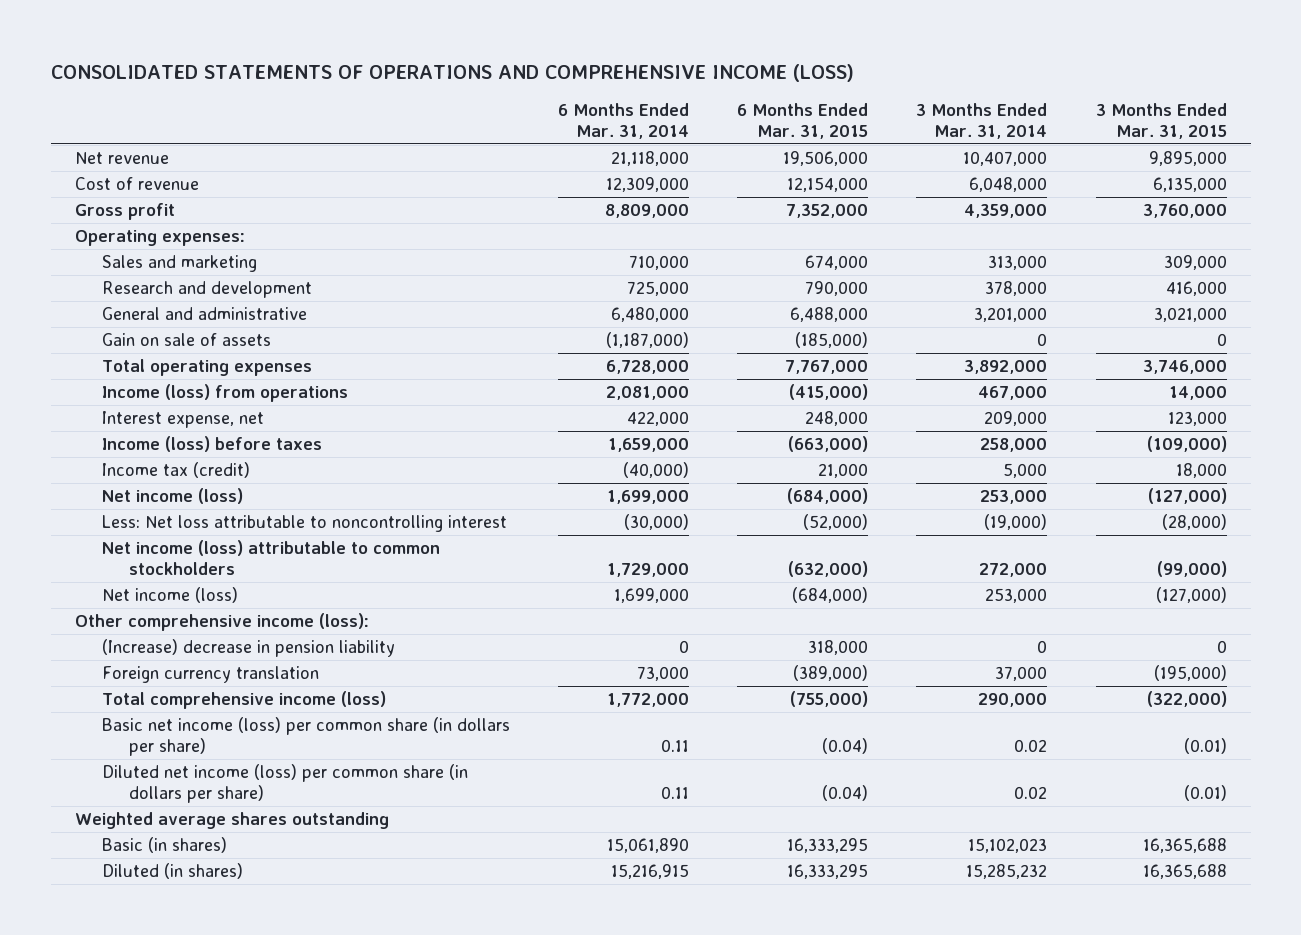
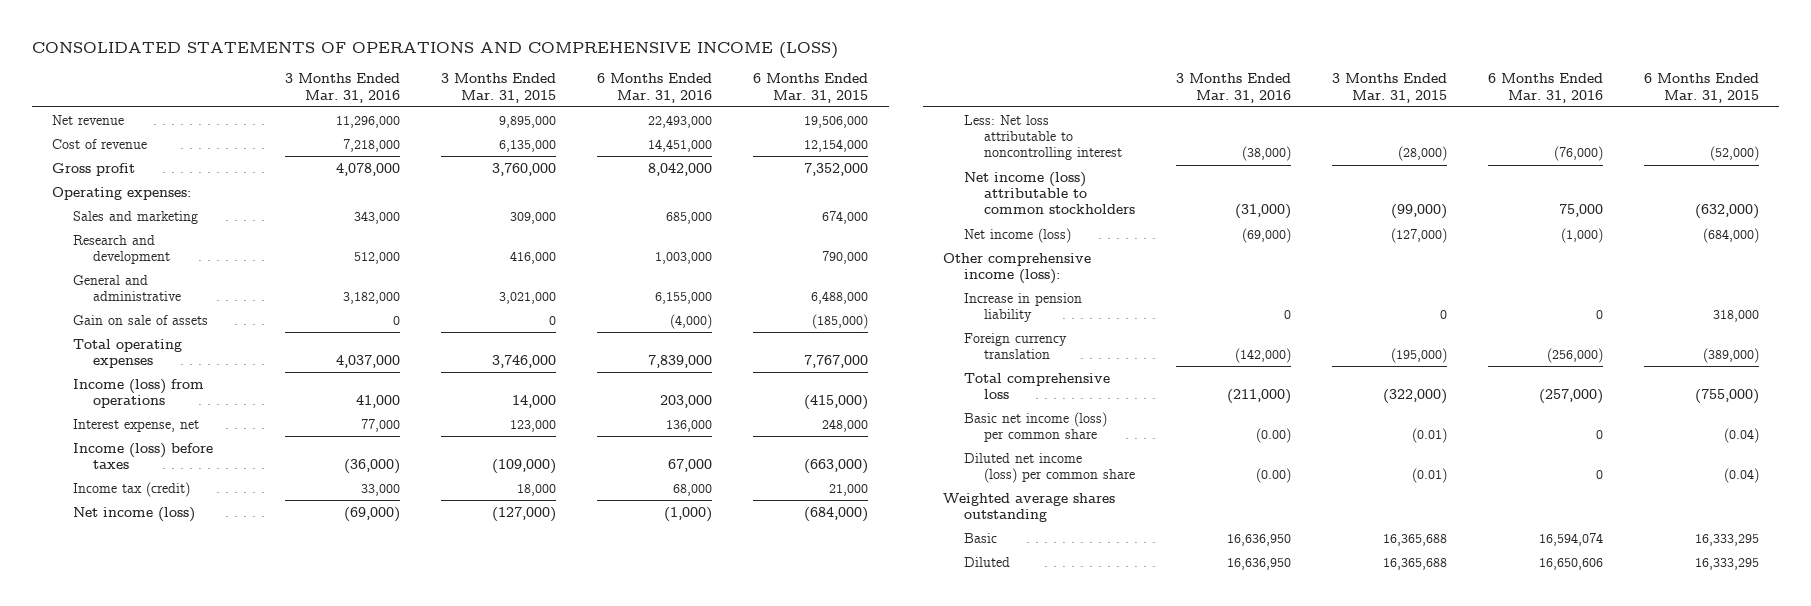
[558,102,690,139] 6 Months Ended Mar. 31, 2014 -> none
[916,102,1048,139] 3 Months Ended Mar. 31, 2014 -> none
none -> [285,73,401,103] 3 Months Ended Mar. 31, 2016
none -> [597,73,713,103] 6 Months Ended Mar. 31, 2016
[101,639,395,658] (Increase) decrease in pension liability -> [963,292,1082,322] Increase in pension liability
[101,691,386,710] Total comprehensive income (loss) -> [963,372,1110,399] Total comprehensive loss
[101,717,510,757] Basic net income (loss) per common share (in dollars per share) -> [963,411,1107,442] Basic net income (loss) per common share
[101,764,468,804] Diluted net income (loss) per common share (in dollars per share) -> [963,452,1136,483] Diluted net income (loss) per common share
[101,837,227,854] Basic (in shares) -> [963,532,997,543] Basic
[101,863,243,880] Diluted (in shares) -> [963,556,1010,567] Diluted

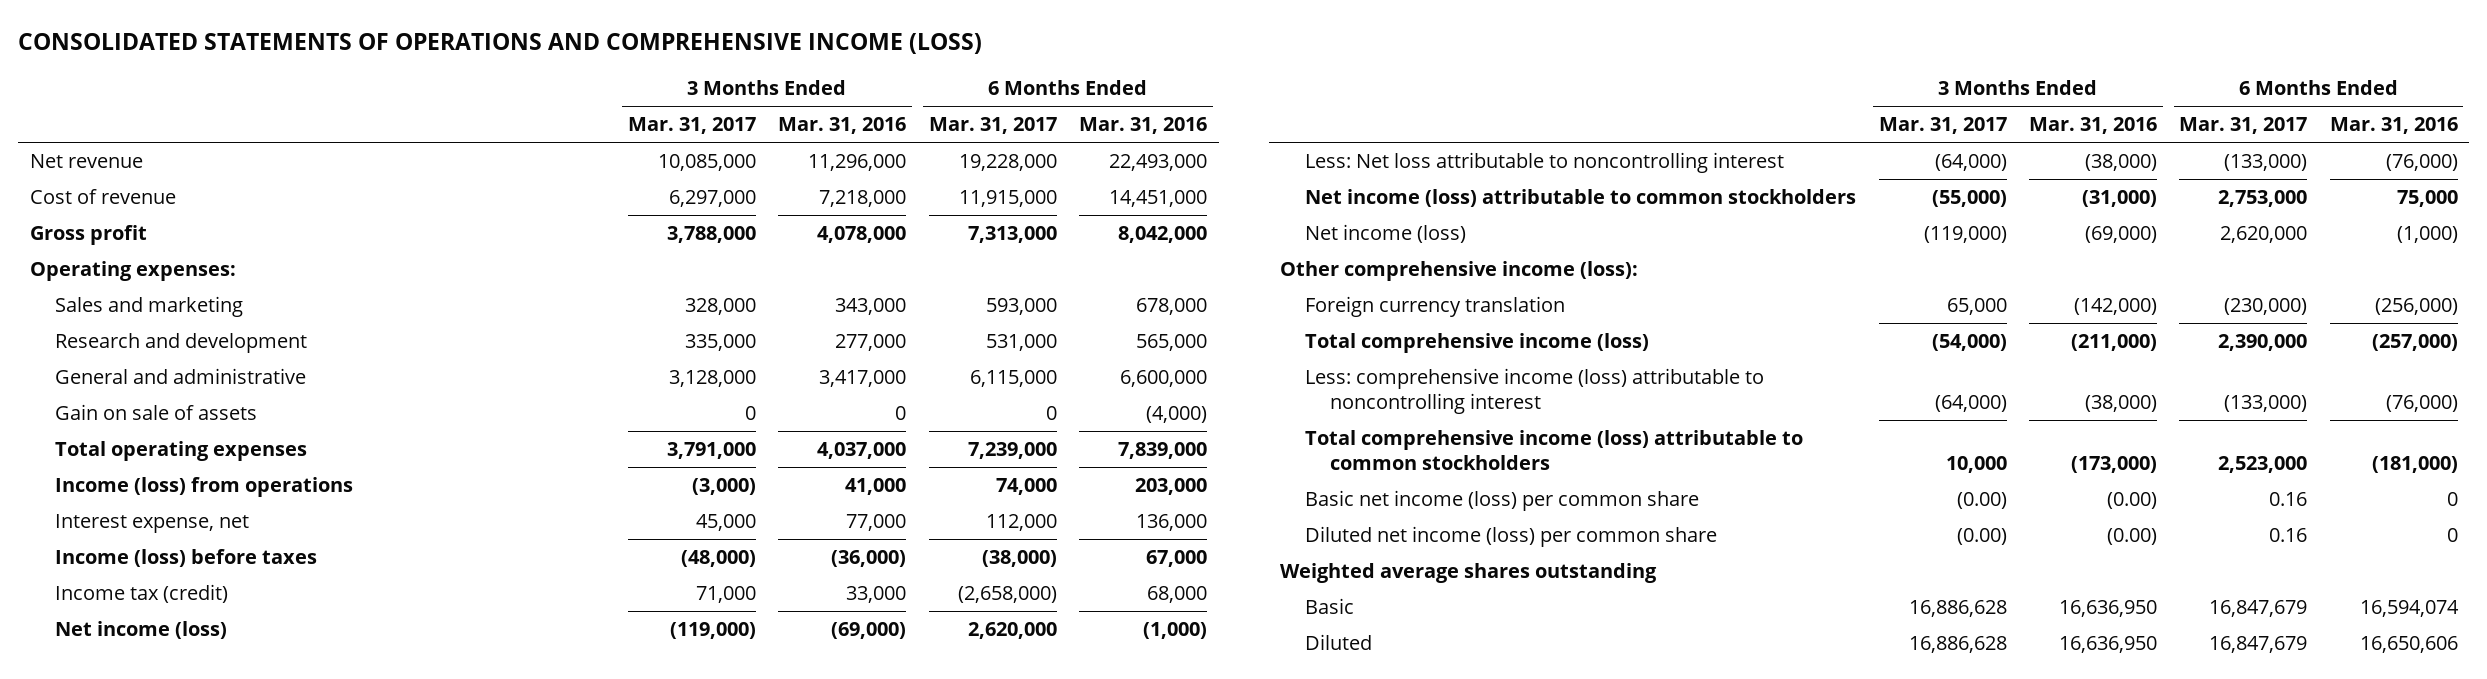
[441,73,557,103] 3 Months Ended Mar. 31, 2015 -> none
[753,73,869,103] 6 Months Ended Mar. 31, 2015 -> none
none -> [628,117,757,135] Mar. 31, 2017
none -> [928,117,1057,135] Mar. 31, 2017
[666,211,713,224] 685,000 -> [1136,298,1208,316] 678,000
[354,251,401,264] 512,000 -> [835,334,907,352] 277,000
[655,251,713,264] 1,003,000 -> [1136,334,1208,352] 565,000
[343,291,401,304] 3,182,000 -> [819,370,907,388] 3,417,000
[655,291,713,304] 6,155,000 -> [1120,370,1208,388] 6,600,000
[963,292,1082,322] Increase in pension liability -> none
none -> [1305,333,1650,354] Total comprehensive income (loss)
none -> [1305,368,1765,415] Less: comprehensive income (loss) attributable to noncontrolling interest
[963,372,1110,399] Total comprehensive loss -> [1305,430,1804,471] Total comprehensive income (loss) attributable to common stockholders
[1227,388,1292,404] (211,000) -> [2070,456,2157,474] (173,000)
[1539,388,1604,404] (257,000) -> [2371,456,2458,474] (181,000)

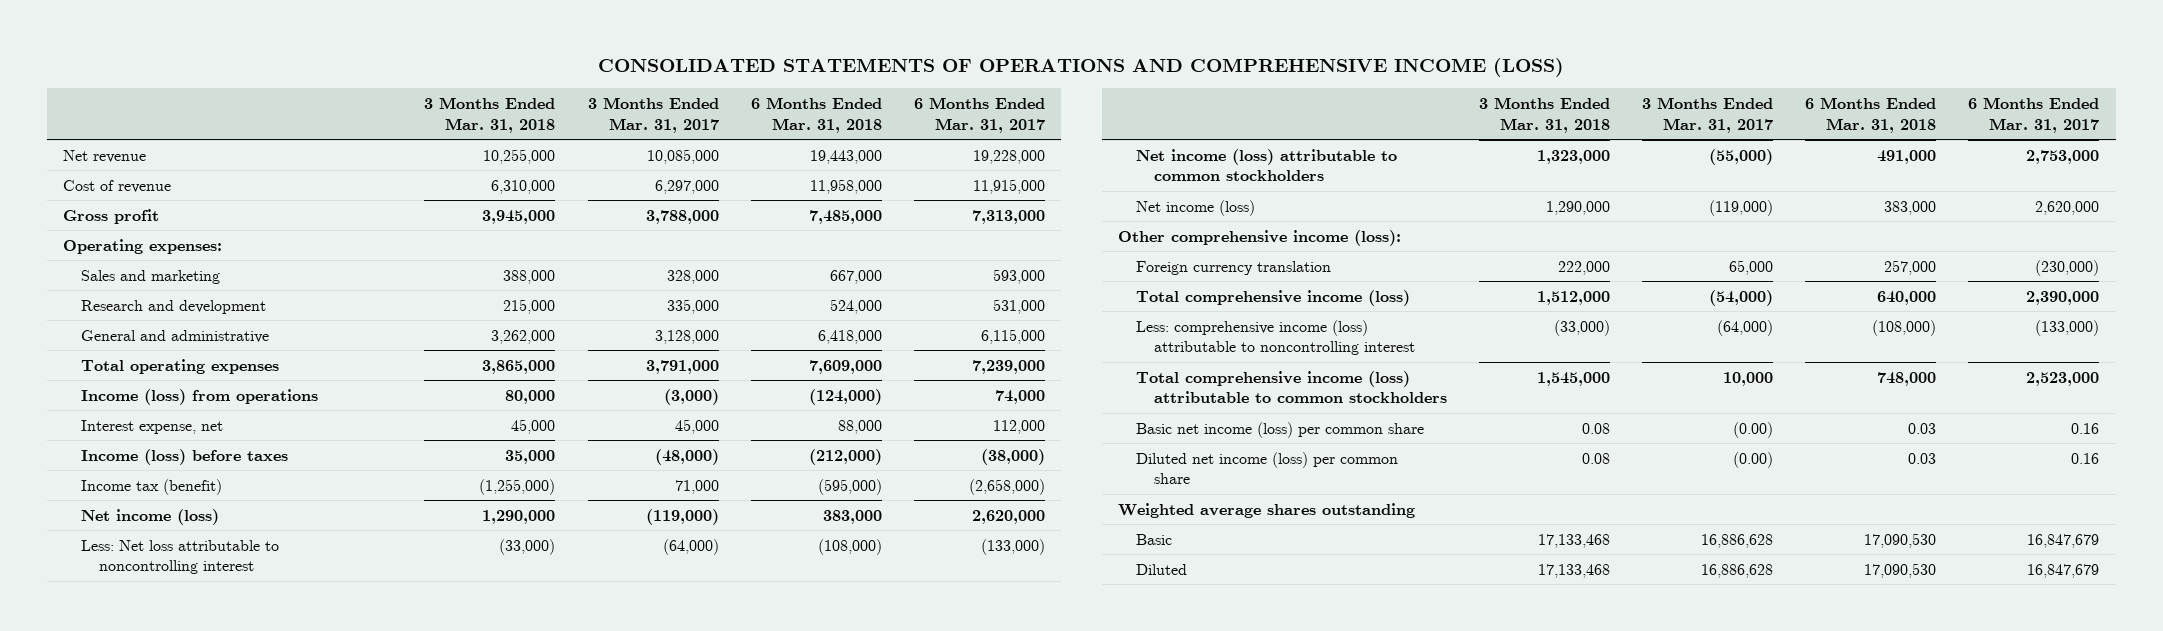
[778,117,907,135] Mar. 31, 2016 -> none
[1079,117,1208,135] Mar. 31, 2016 -> none
none -> [424,97,556,133] 3 Months Ended Mar. 31, 2018
none -> [750,97,882,133] 6 Months Ended Mar. 31, 2018
[54,404,257,421] Gain on sale of assets -> none
[54,584,228,604] Income tax (credit) -> [81,478,223,495] Income tax (benefit)

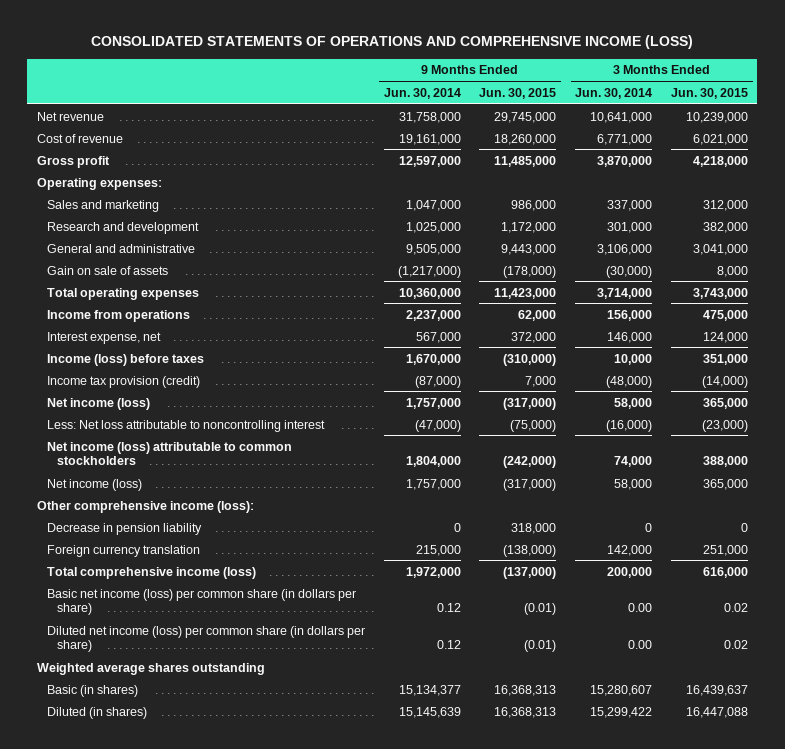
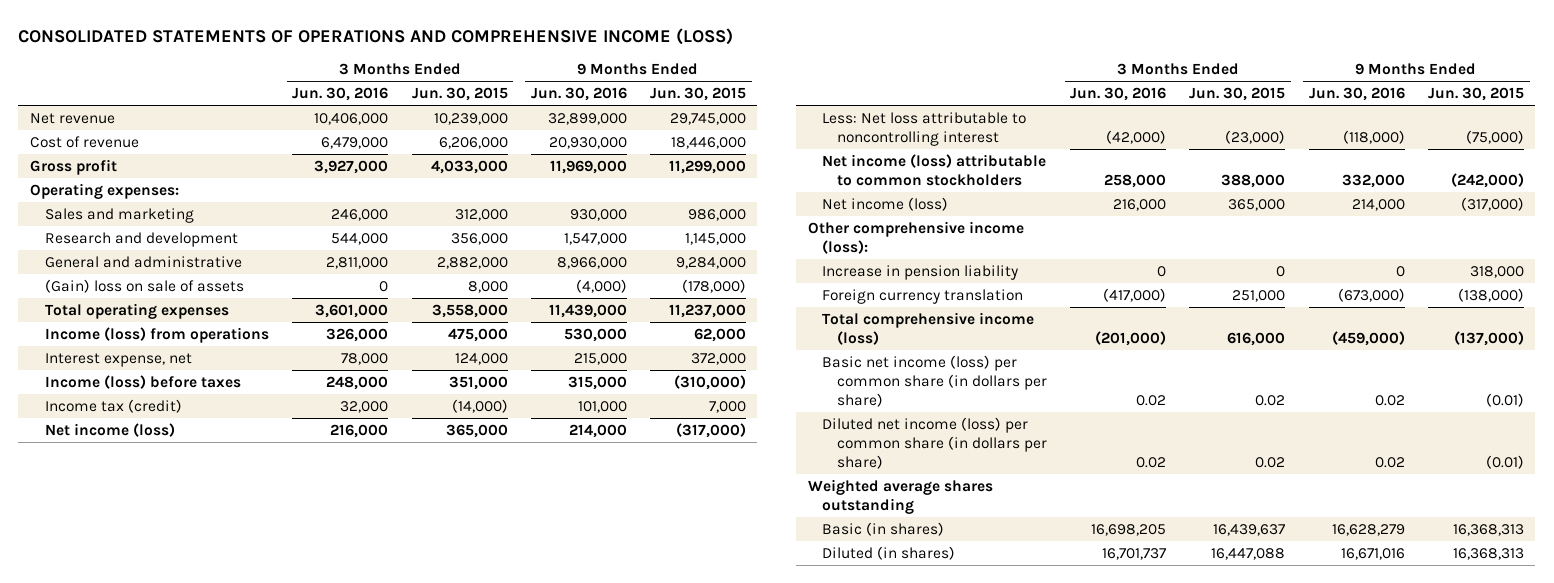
[383,87,461,99] Jun. 30, 2014 -> none
[575,87,653,99] Jun. 30, 2014 -> none
none -> [292,87,389,102] Jun. 30, 2016
none -> [530,87,627,102] Jun. 30, 2016
[494,133,557,145] 18,260,000 -> [670,136,746,149] 18,446,000
[692,133,748,145] 6,021,000 -> [438,136,508,149] 6,206,000
[494,155,557,167] 11,485,000 -> [668,159,746,174] 11,299,000
[692,155,748,167] 4,218,000 -> [430,159,508,174] 4,033,000
[501,221,557,233] 1,172,000 -> [684,232,746,245] 1,145,000
[702,221,748,233] 382,000 -> [450,232,508,245] 356,000
[501,243,557,255] 9,443,000 -> [675,256,746,269] 9,284,000
[692,243,748,255] 3,041,000 -> [436,256,508,269] 2,882,000
[46,265,168,275] Gain on sale of assets -> [44,278,244,293] (Gain) loss on sale of assets
[494,287,557,299] 11,423,000 -> [668,303,746,318] 11,237,000
[692,287,748,299] 3,743,000 -> [431,303,508,318] 3,558,000
[46,309,190,322] Income from operations -> [44,326,269,343] Income (loss) from operations
[46,375,200,388] Income tax provision (credit) -> [44,398,182,413] Income tax (credit)
[46,522,202,535] Decrease in pension liability -> [822,264,1019,280] Increase in pension liability

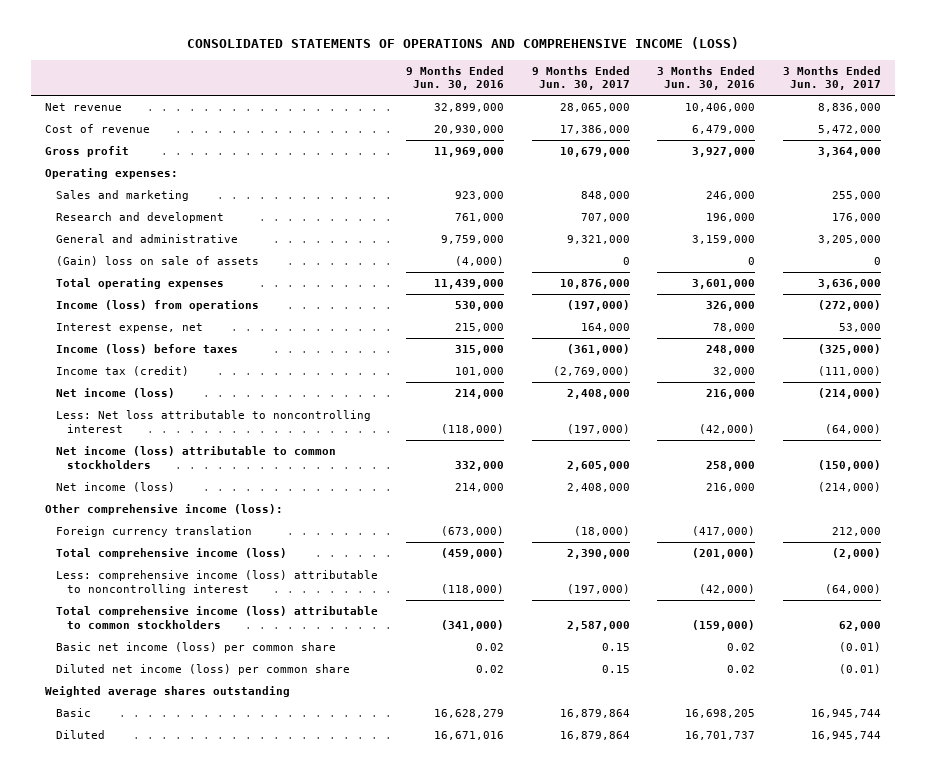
[411,87,508,102] Jun. 30, 2015 -> none
[649,87,746,102] Jun. 30, 2015 -> none
none -> [531,65,630,91] 9 Months Ended Jun. 30, 2017
none -> [783,65,882,91] 3 Months Ended Jun. 30, 2017
[569,208,627,221] 930,000 -> [454,191,504,201] 923,000
[331,232,389,245] 544,000 -> [706,213,756,223] 196,000
[563,232,627,245] 1,547,000 -> [454,213,504,223] 761,000
[326,256,389,269] 2,811,000 -> [692,235,756,245] 3,159,000
[556,256,627,269] 8,966,000 -> [440,235,504,245] 9,759,000
[822,264,1019,280] Increase in pension liability -> none
none -> [56,570,379,595] Less: comprehensive income (loss) attributable to noncontrolling interest
none -> [56,606,379,629] Total comprehensive income (loss) attributable to common stockholders
[822,354,1048,407] Basic net income (loss) per common share (in dollars per share) -> [56,642,337,654] Basic net income (loss) per common share
[822,416,1048,469] Diluted net income (loss) per common share (in dollars per share) -> [56,664,351,676] Diluted net income (loss) per common share
[822,521,945,536] Basic (in shares) -> [56,708,92,718] Basic
[822,545,956,560] Diluted (in shares) -> [56,730,106,740] Diluted

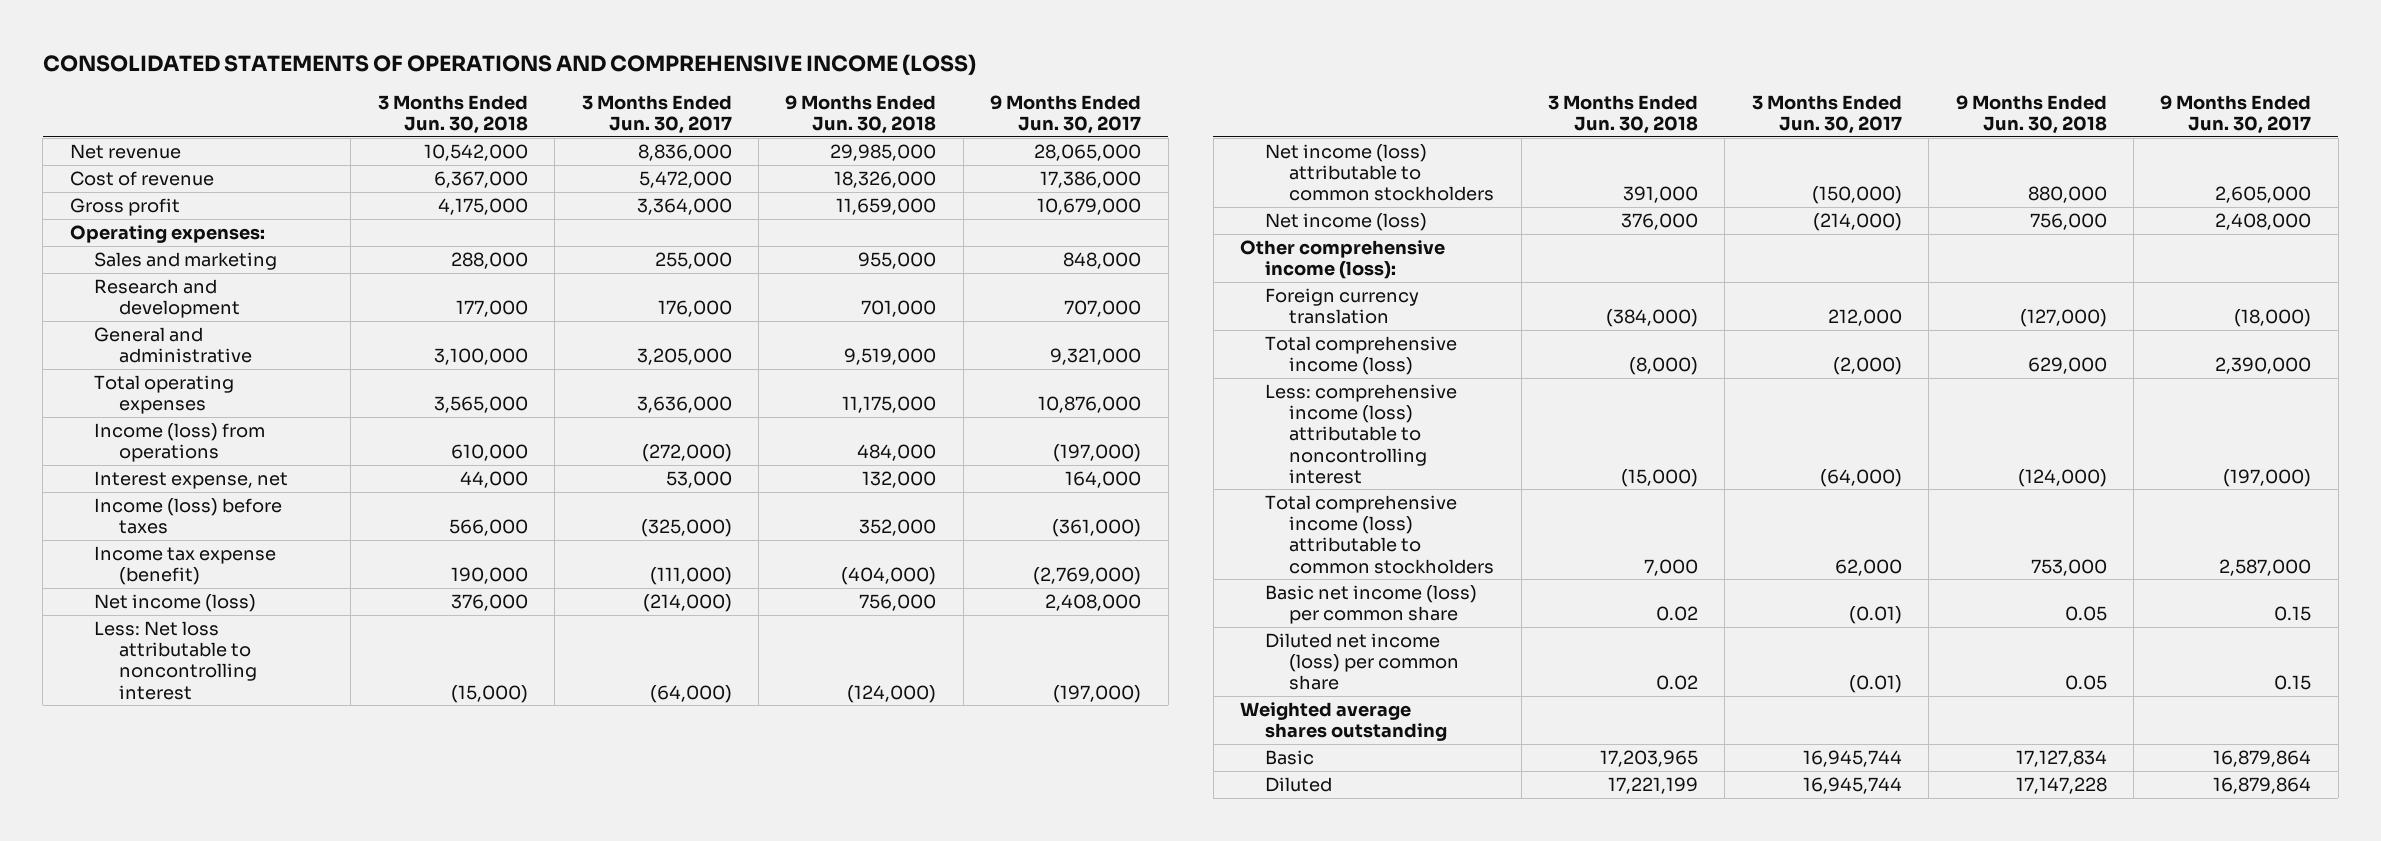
[405,65,504,91] 9 Months Ended Jun. 30, 2016 -> none
[657,65,756,91] 3 Months Ended Jun. 30, 2016 -> none
none -> [377,94,528,135] 3 Months Ended Jun. 30, 2018
none -> [785,94,937,135] 9 Months Ended Jun. 30, 2018
[56,256,260,267] (Gain) loss on sale of assets -> none
[56,366,190,377] Income tax (credit) -> [94,545,277,586] Income tax expense (benefit)

